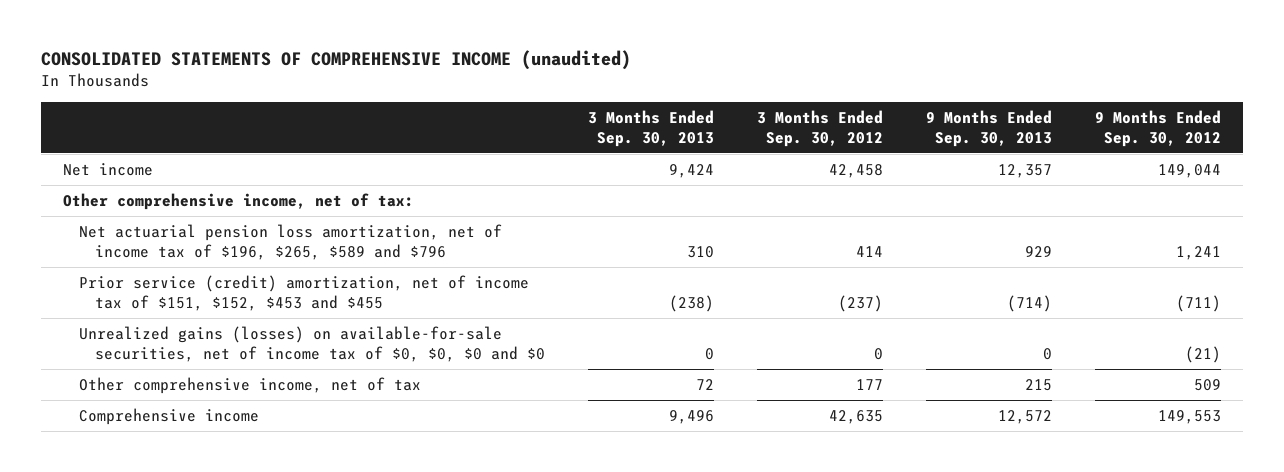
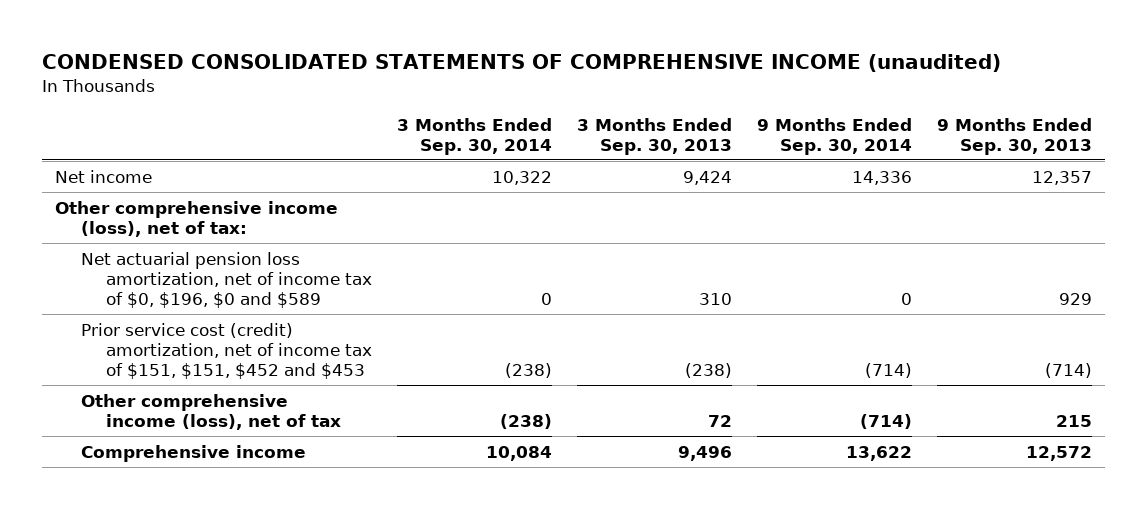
[40,50,631,71] CONSOLIDATED STATEMENTS OF COMPREHENSIVE INCOME (unaudited) -> [42,53,1002,72] CONDENSED CONSOLIDATED STATEMENTS OF COMPREHENSIVE INCOME (unaudited)
[756,109,883,147] 3 Months Ended Sep. 30, 2012 -> none
[1095,109,1222,147] 9 Months Ended Sep. 30, 2012 -> none
none -> [397,117,553,155] 3 Months Ended Sep. 30, 2014
none -> [757,117,913,155] 9 Months Ended Sep. 30, 2014
[78,325,545,362] Unrealized gains (losses) on available-for-sale securities, net of income tax of $0, $0, $0 and $0 -> none
[62,192,414,210] Other comprehensive income, net of tax: -> [54,200,338,237] Other comprehensive income (loss), net of tax:
[78,223,502,260] Net actuarial pension loss amortization, net of income tax of $196, $265, $589 and $796 -> [80,251,373,309] Net actuarial pension loss amortization, net of income tax of $0, $196, $0 and $589
[78,274,529,311] Prior service (credit) amortization, net of income tax of $151, $152, $453 and $455 -> [80,322,373,380] Prior service cost (credit) amortization, net of income tax of $151, $151, $452 and $453
[78,376,421,394] Other comprehensive income, net of tax -> [80,393,342,430] Other comprehensive income (loss), net of tax

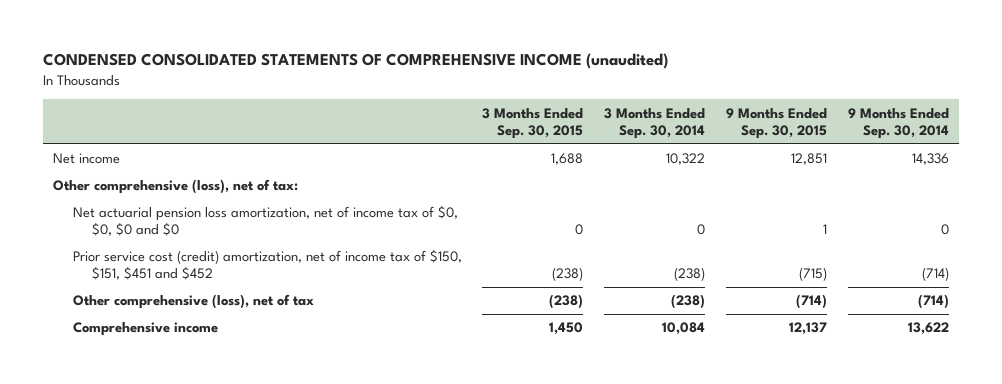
[577,117,733,155] 3 Months Ended Sep. 30, 2013 -> none
[937,117,1093,155] 9 Months Ended Sep. 30, 2013 -> none
none -> [482,107,584,139] 3 Months Ended Sep. 30, 2015
none -> [725,107,827,139] 9 Months Ended Sep. 30, 2015
[54,200,338,237] Other comprehensive income (loss), net of tax: -> [53,179,299,195] Other comprehensive (loss), net of tax:
[80,251,373,309] Net actuarial pension loss amortization, net of income tax of $0, $196, $0 and $589 -> [72,205,458,237] Net actuarial pension loss amortization, net of income tax of $0, $0, $0 and $0
[80,322,373,380] Prior service cost (credit) amortization, net of income tax of $151, $151, $452 and $453 -> [72,249,462,281] Prior service cost (credit) amortization, net of income tax of $150, $151, $451 and $452
[80,393,342,430] Other comprehensive income (loss), net of tax -> [72,294,314,310] Other comprehensive (loss), net of tax

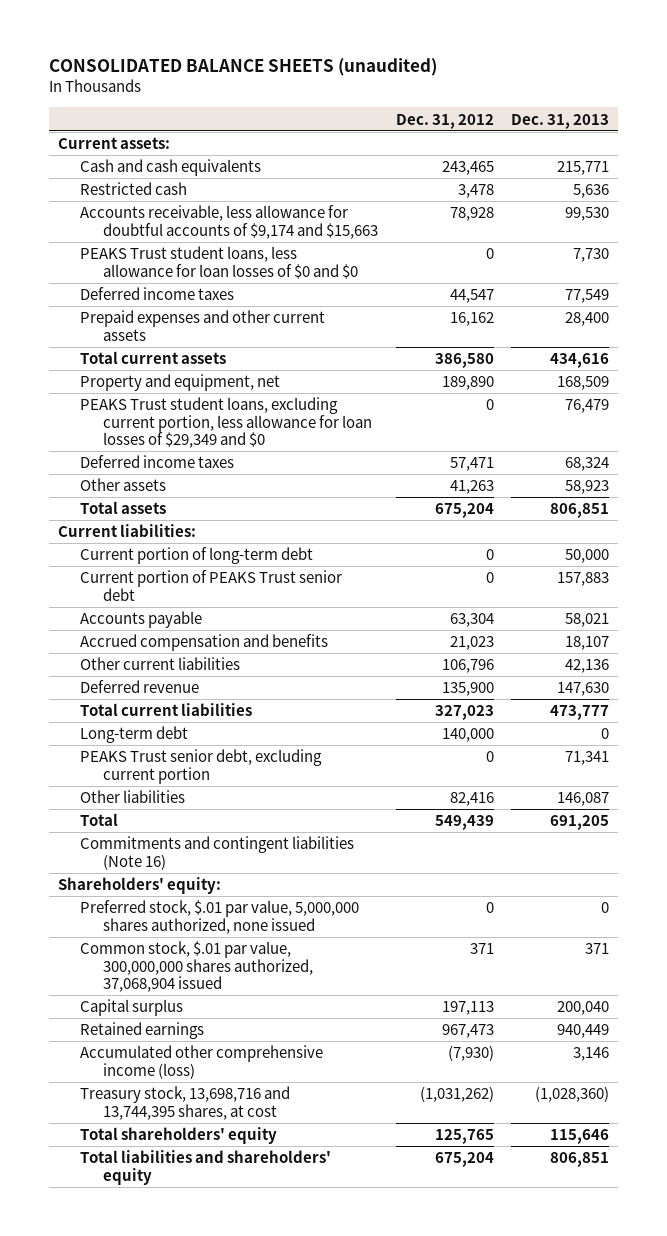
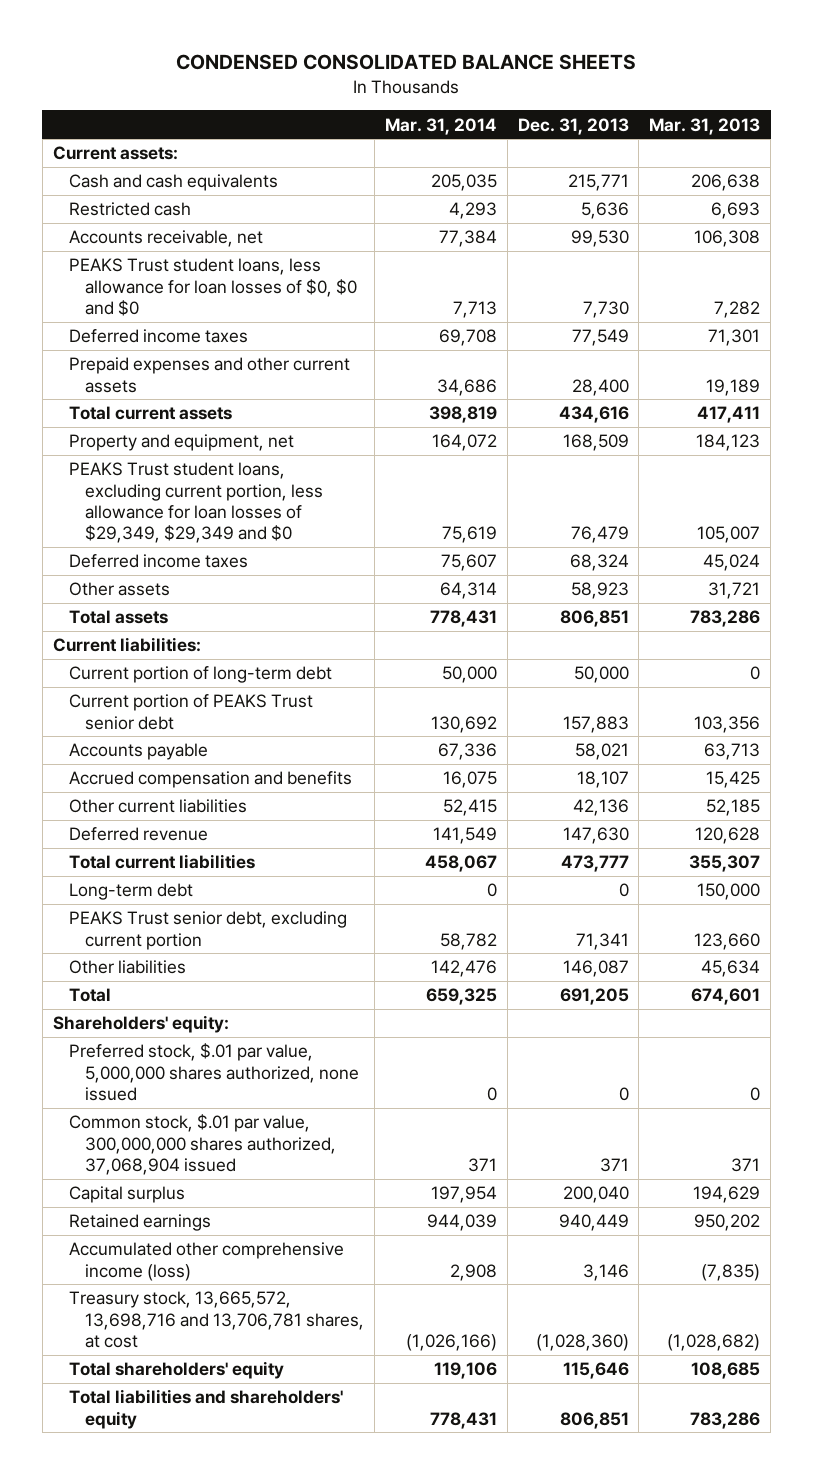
[49,58,438,77] CONSOLIDATED BALANCE SHEETS (unaudited) -> [176,54,637,71] CONDENSED CONSOLIDATED BALANCE SHEETS
[395,113,494,129] Dec. 31, 2012 -> none
none -> [384,117,497,135] Mar. 31, 2014
none -> [649,117,761,135] Mar. 31, 2013
[80,205,379,239] Accounts receivable, less allowance for doubtful accounts of $9,174 and $15,663 -> [68,230,263,248] Accounts receivable, net
[80,246,359,279] PEAKS Trust student loans, less allowance for loan losses of $0 and $0 -> [68,258,358,316] PEAKS Trust student loans, less allowance for loan losses of $0, $0 and $0
[80,397,373,449] PEAKS Trust student loans, excluding current portion, less allowance for loan losses of $29,349 and $0 -> [68,462,324,544] PEAKS Trust student loans, excluding current portion, less allowance for loan losses of $29,349, $29,349 and $0
[80,836,355,870] Commitments and contingent liabilities (Note 16) -> none
[80,1086,291,1120] Treasury stock, 13,698,716 and 13,744,395 shares, at cost -> [68,1291,365,1348] Treasury stock, 13,665,572, 13,698,716 and 13,706,781 shares, at cost

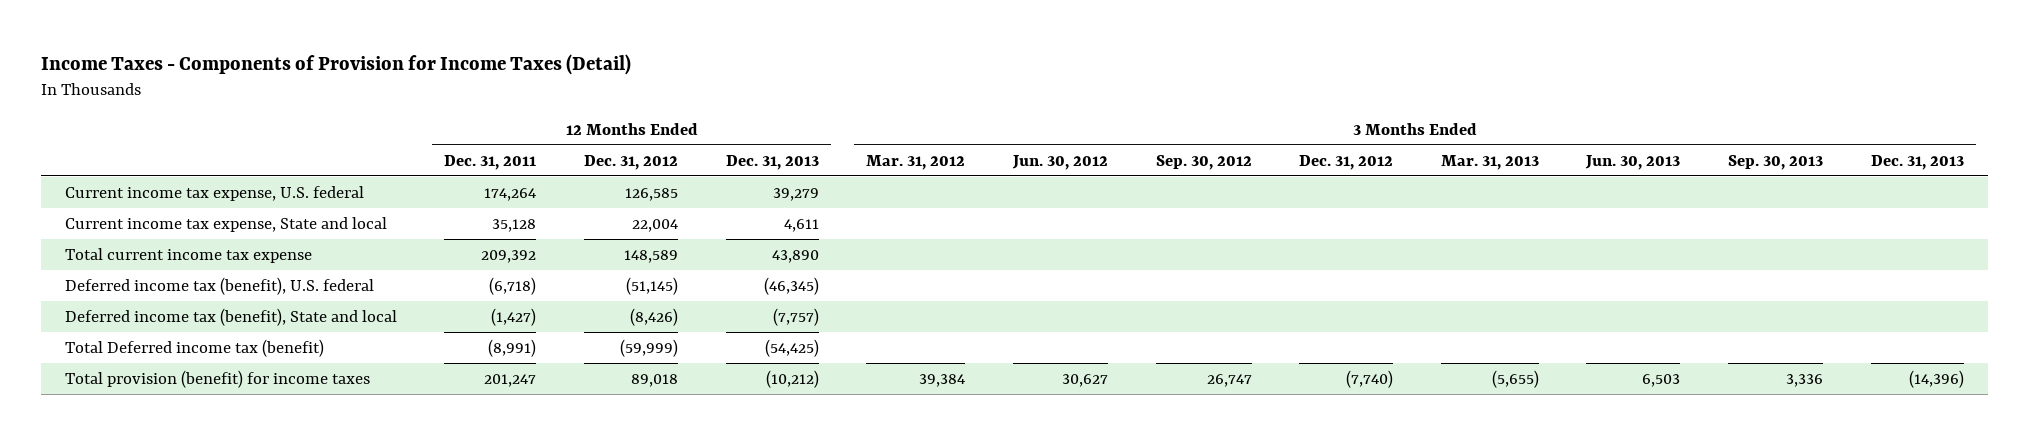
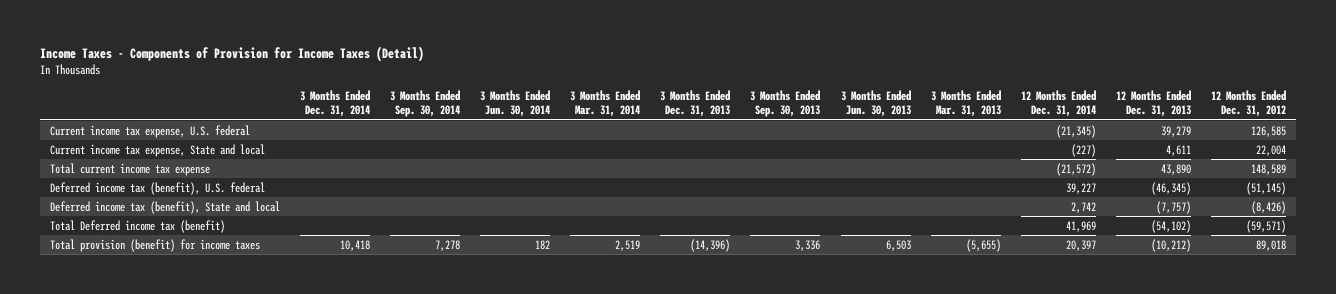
[444,154,537,170] Dec. 31, 2011 -> none
[866,154,966,170] Mar. 31, 2012 -> none
[1011,154,1108,170] Jun. 30, 2012 -> none
[1155,154,1252,170] Sep. 30, 2012 -> none
[1299,154,1394,170] Dec. 31, 2012 -> none
none -> [299,89,370,118] 3 Months Ended Dec. 31, 2014
none -> [390,89,461,118] 3 Months Ended Sep. 30, 2014
none -> [480,89,551,118] 3 Months Ended Jun. 30, 2014
none -> [570,89,641,118] 3 Months Ended Mar. 31, 2014
none -> [1020,89,1096,118] 12 Months Ended Dec. 31, 2014
[620,338,679,357] (59,999) -> [1246,219,1287,233] (59,571)
[764,338,819,357] (54,425) -> [1150,219,1191,233] (54,102)

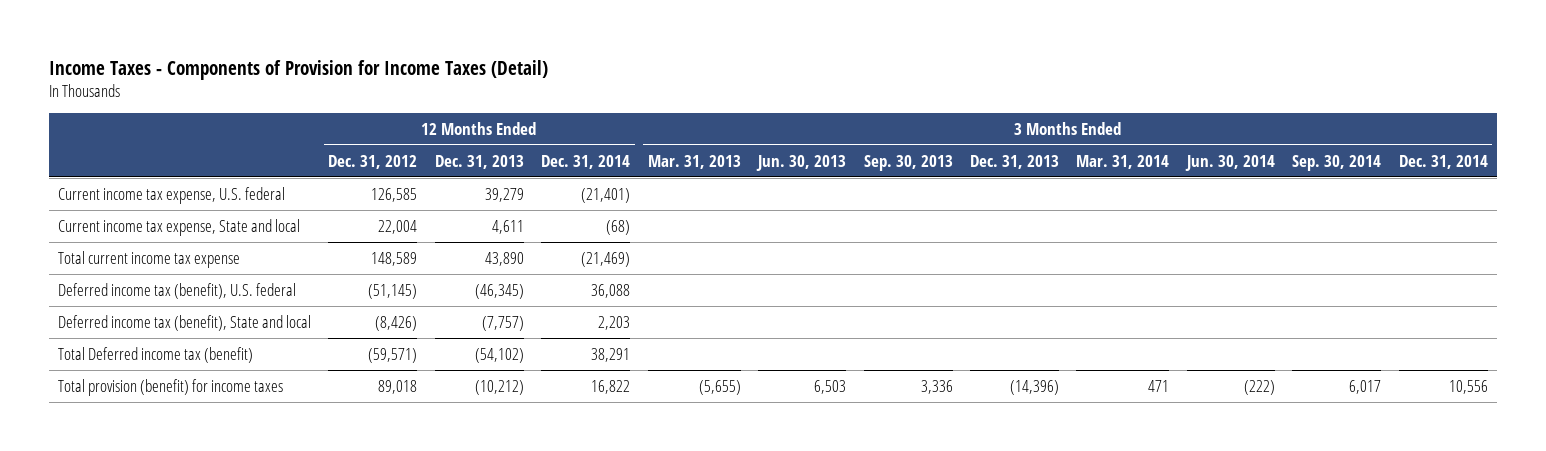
[1055,124,1096,138] (21,345) -> [581,187,631,203] (21,401)
[1070,143,1096,157] (227) -> [606,219,631,235] (68)
[1055,162,1096,176] (21,572) -> [581,251,631,267] (21,469)
[1065,182,1096,194] 39,227 -> [591,283,631,298] 36,088
[1070,201,1096,213] 2,742 -> [598,315,631,330] 2,203
[1065,220,1096,232] 41,969 -> [591,347,631,362] 38,291
[339,239,370,251] 10,418 -> [1448,379,1488,394] 10,556
[435,239,461,251] 7,278 -> [1349,379,1382,394] 6,017
[535,239,551,250] 182 -> [1243,379,1275,395] (222)
[615,239,641,251] 2,519 -> [1148,379,1170,392] 471
[1065,239,1096,251] 20,397 -> [591,379,631,394] 16,822

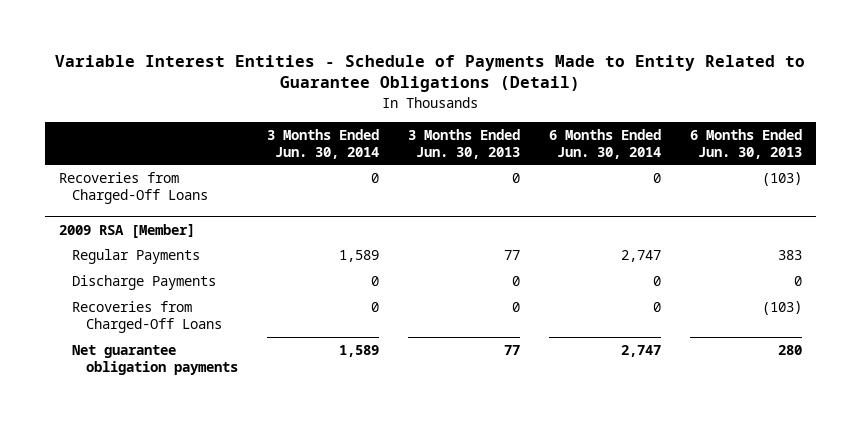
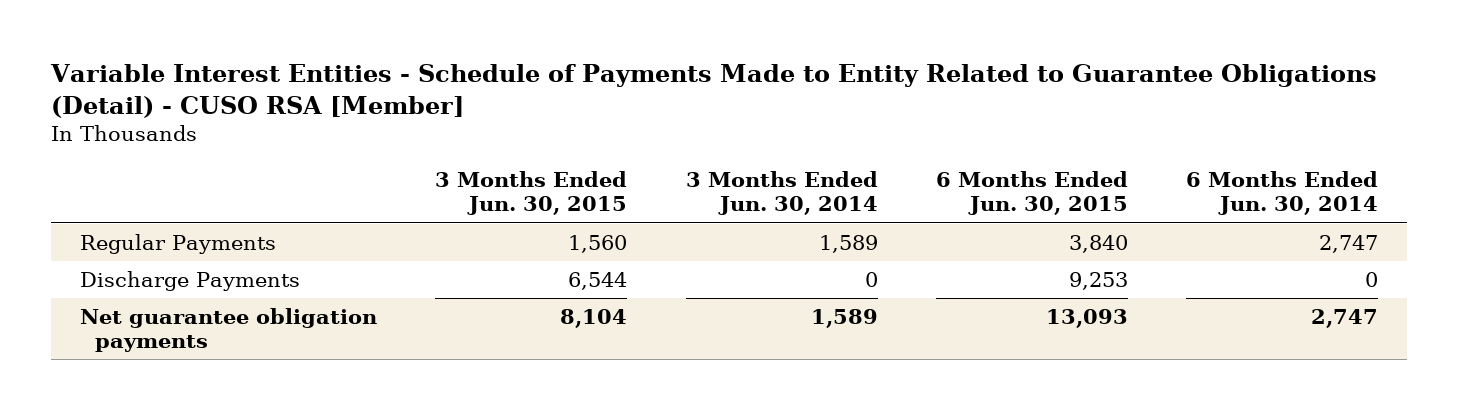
[55,54,806,93] Variable Interest Entities - Schedule of Payments Made to Entity Related to Guarantee Obligations (Detail) -> [49,64,1377,118] Variable Interest Entities - Schedule of Payments Made to Entity Related to Guarantee Obligations (Detail) - CUSO RSA [Member]
[407,128,520,159] 3 Months Ended Jun. 30, 2013 -> none
[689,128,802,159] 6 Months Ended Jun. 30, 2013 -> none
none -> [435,171,628,216] 3 Months Ended Jun. 30, 2015
none -> [935,171,1128,216] 6 Months Ended Jun. 30, 2015
[59,172,209,204] Recoveries from Charged-Off Loans -> none
[59,223,196,238] 2009 RSA [Member] -> none
[72,301,222,333] Recoveries from Charged-Off Loans -> none

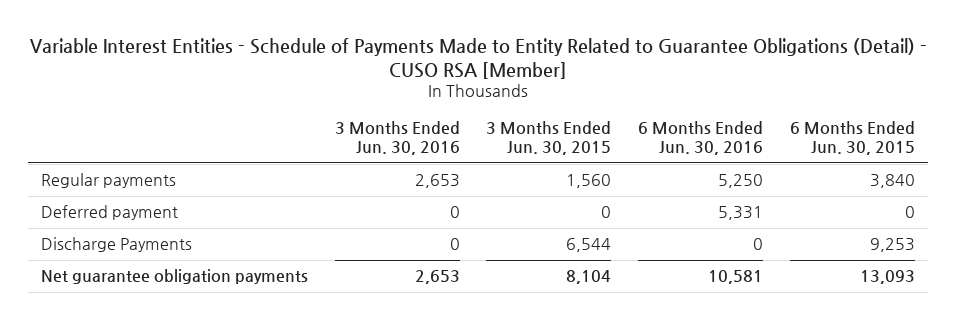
[685,171,878,216] 3 Months Ended Jun. 30, 2014 -> none
[1186,171,1379,216] 6 Months Ended Jun. 30, 2014 -> none
none -> [334,120,460,156] 3 Months Ended Jun. 30, 2016
none -> [637,120,763,156] 6 Months Ended Jun. 30, 2016
[80,233,277,254] Regular Payments -> [41,173,177,189] Regular payments
none -> [41,205,179,221] Deferred payment

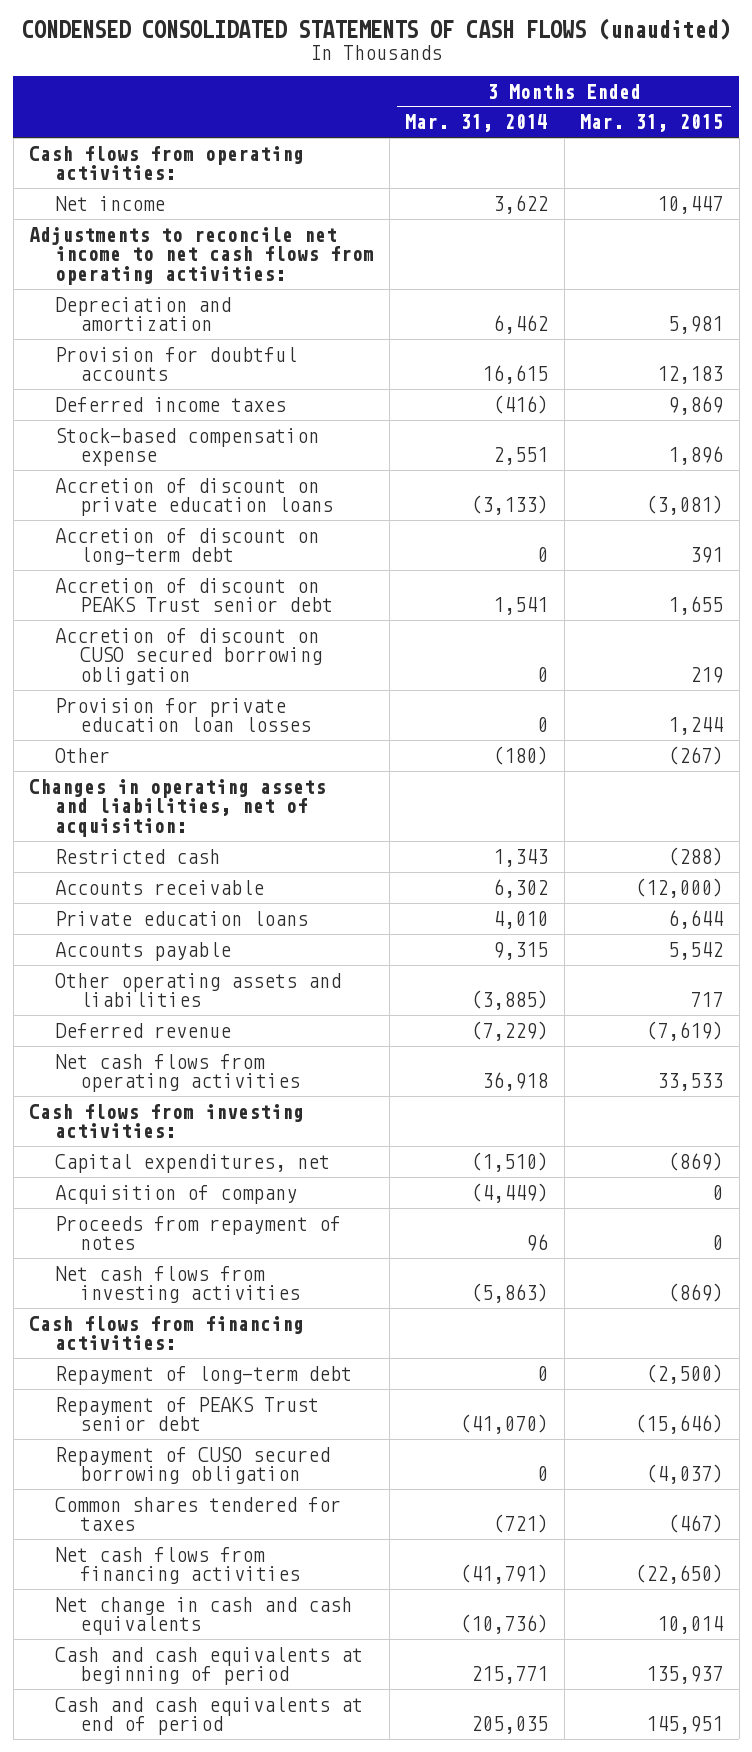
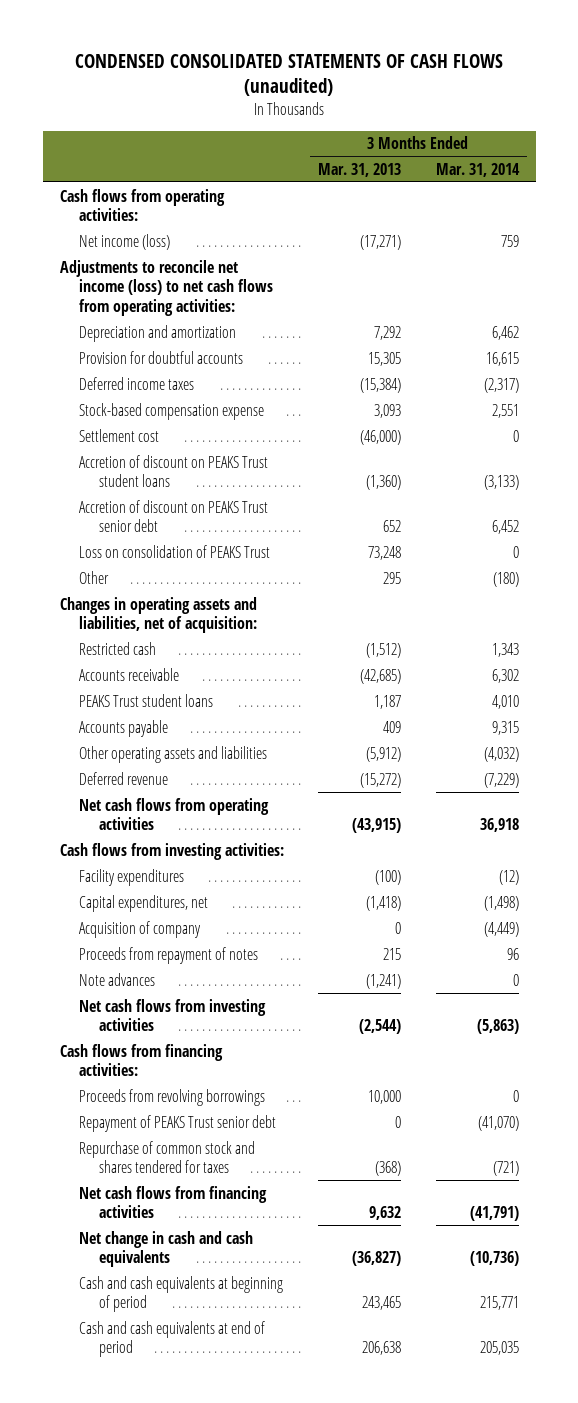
[580,114,724,133] Mar. 31, 2015 -> none
none -> [318,162,402,177] Mar. 31, 2013
[54,195,165,211] Net income -> [79,233,171,250] Net income (loss)
[493,194,549,214] 3,622 -> [500,234,519,247] 759
[29,226,374,285] Adjustments to reconcile net income to net cash flows from operating activities: -> [59,259,274,316] Adjustments to reconcile net income (loss) to net cash flows from operating activities:
[493,394,549,414] (416) -> [483,377,519,393] (2,317)
[54,527,319,566] Accretion of discount on long-term debt -> none
[54,627,323,685] Accretion of discount on CUSO secured borrowing obligation -> none
[54,697,312,733] Provision for private education loan losses -> none
none -> [79,428,160,442] Settlement cost
[54,477,334,517] Accretion of discount on private education loans -> [79,454,269,488] Accretion of discount on PEAKS Trust student loans
[493,597,549,616] 1,541 -> [491,520,519,535] 6,452
none -> [79,544,271,558] Loss on consolidation of PEAKS Trust
[54,910,308,926] Private education loans -> [79,693,214,707] PEAKS Trust student loans
[471,990,549,1011] (3,885) -> [483,746,519,762] (4,032)
none -> [79,868,185,886] Facility expenditures
[471,1151,549,1172] (1,510) -> [483,895,519,911] (1,498)
none -> [79,972,156,986] Note advances
[54,1365,352,1385] Repayment of long-term debt -> none
none -> [79,1088,266,1106] Proceeds from revolving borrowings
[54,1446,330,1485] Repayment of CUSO secured borrowing obligation -> none
[54,1496,341,1532] Common shares tendered for taxes -> [79,1140,256,1174] Repurchase of common stock and shares tendered for taxes

